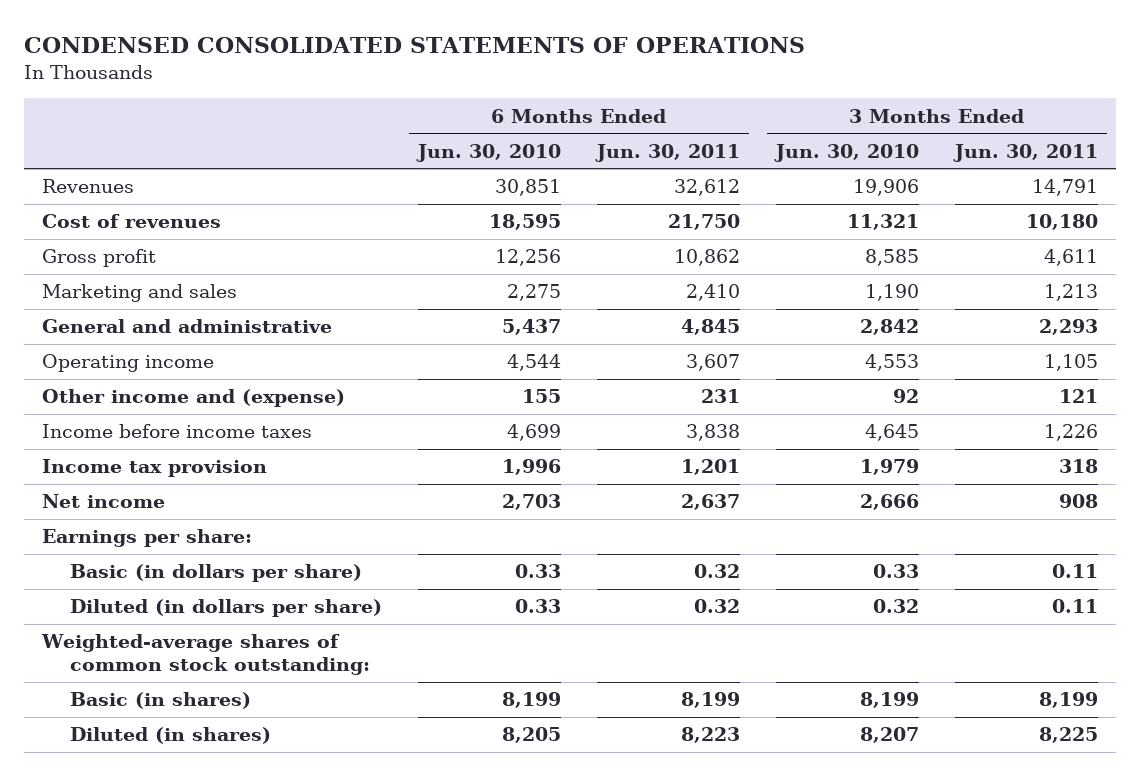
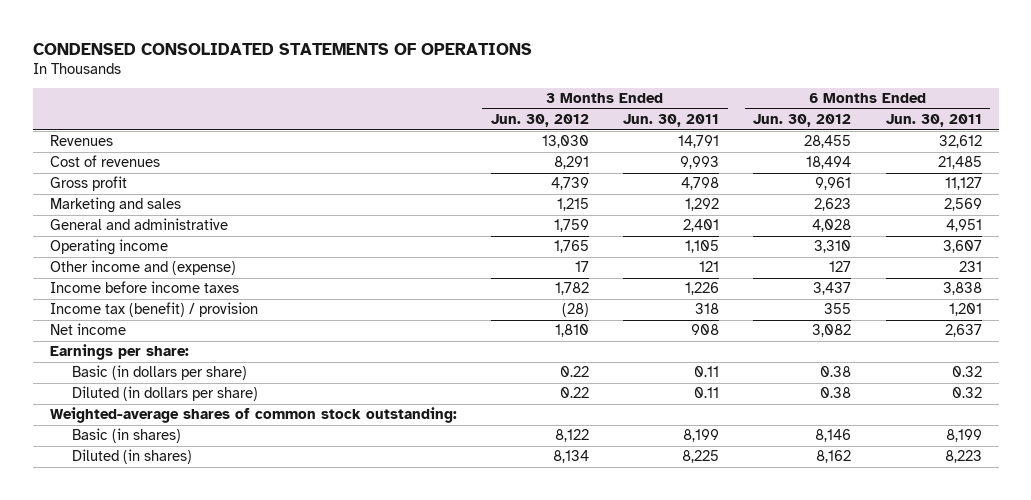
[416,143,562,162] Jun. 30, 2010 -> none
[774,143,920,162] Jun. 30, 2010 -> none
none -> [490,114,589,128] Jun. 30, 2012
none -> [753,114,852,128] Jun. 30, 2012
[668,214,741,231] 21,750 -> [937,156,982,170] 21,485
[1026,214,1099,231] 10,180 -> [680,156,720,170] 9,993
[674,249,741,267] 10,862 -> [944,177,982,191] 11,127
[1044,249,1099,267] 4,611 -> [681,177,720,191] 4,798
[686,284,741,302] 2,410 -> [943,198,982,212] 2,569
[1044,284,1099,302] 1,213 -> [685,198,720,212] 1,292
[681,319,741,336] 4,845 -> [945,219,982,233] 4,951
[1039,319,1099,336] 2,293 -> [683,219,720,233] 2,401
[41,459,267,478] Income tax provision -> [49,302,258,318] Income tax (benefit) / provision

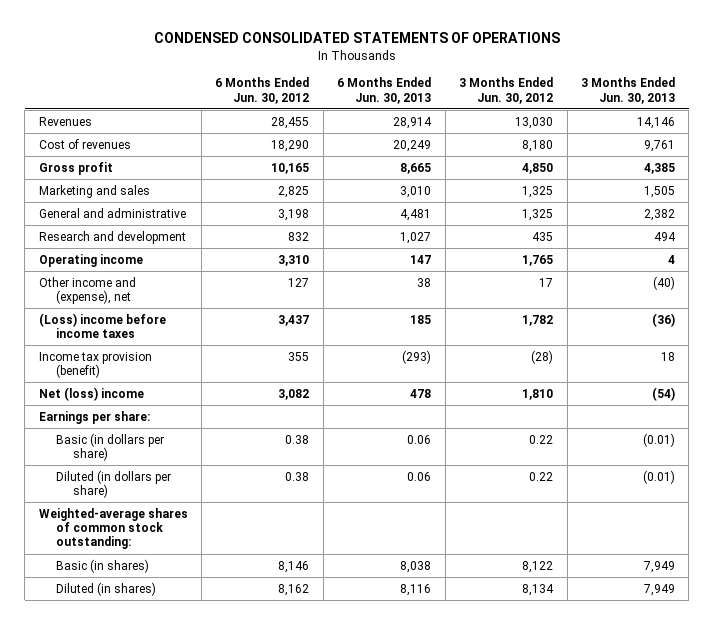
[623,114,720,128] Jun. 30, 2011 -> none
[885,114,982,128] Jun. 30, 2011 -> none
none -> [337,77,432,104] 6 Months Ended Jun. 30, 2013
none -> [580,77,675,104] 3 Months Ended Jun. 30, 2013
[553,156,589,170] 8,291 -> [522,139,554,152] 8,180
[806,156,852,170] 18,494 -> [271,139,310,152] 18,290
[550,177,589,191] 4,739 -> [522,162,554,174] 4,850
[815,177,852,191] 9,961 -> [271,162,310,174] 10,165
[556,198,589,212] 1,215 -> [522,185,554,198] 1,325
[814,198,852,212] 2,623 -> [278,185,310,198] 2,825
[553,219,589,233] 1,759 -> [522,208,554,221] 1,325
[812,219,852,233] 4,028 -> [278,208,310,221] 3,198
none -> [38,230,186,244] Research and development
[49,260,236,276] Other income and (expense) -> [38,276,136,305] Other income and (expense), net
[49,281,239,294] Income before income taxes -> [38,312,166,339] (Loss) income before income taxes
[49,302,258,318] Income tax (benefit) / provision -> [38,351,152,379] Income tax provision (benefit)
[49,323,126,336] Net income -> [38,386,144,401] Net (loss) income

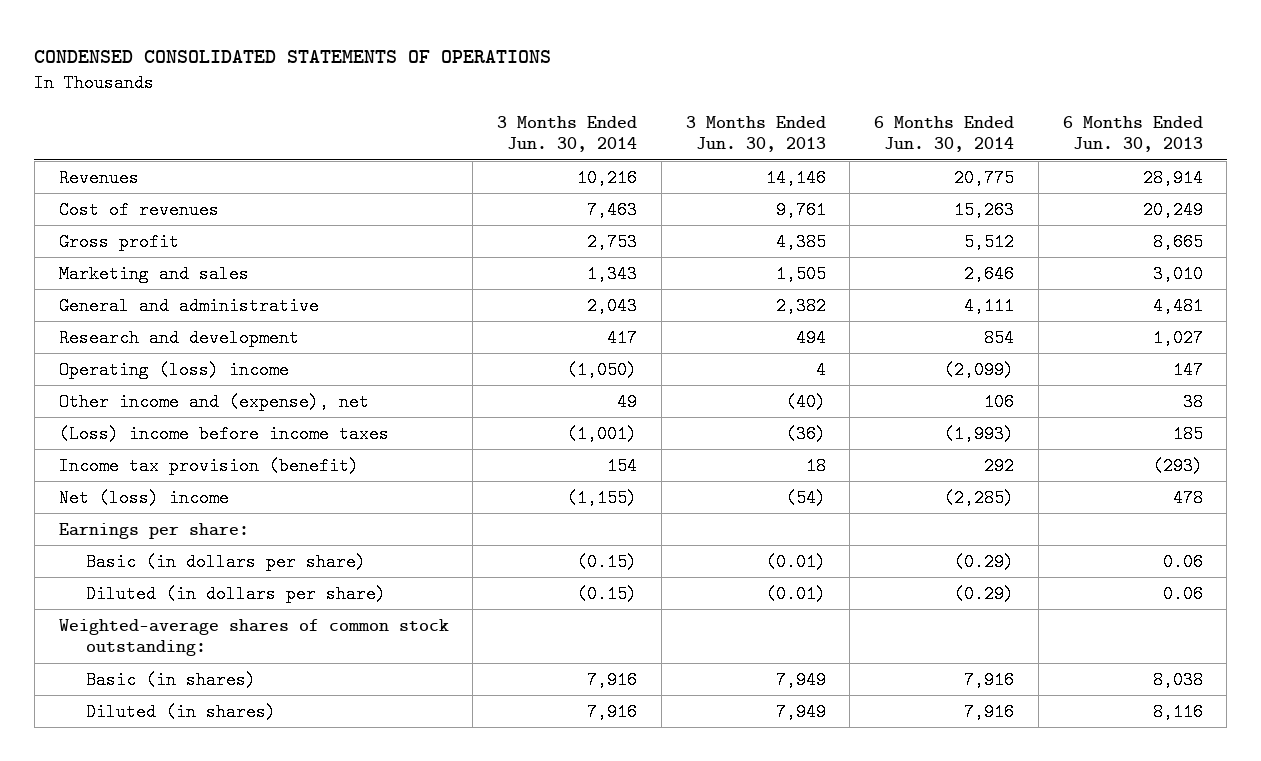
[215,77,310,104] 6 Months Ended Jun. 30, 2012 -> none
[459,77,554,104] 3 Months Ended Jun. 30, 2012 -> none
none -> [497,115,638,153] 3 Months Ended Jun. 30, 2014
none -> [874,115,1015,153] 6 Months Ended Jun. 30, 2014
[38,253,143,267] Operating income -> [58,360,289,379] Operating (loss) income

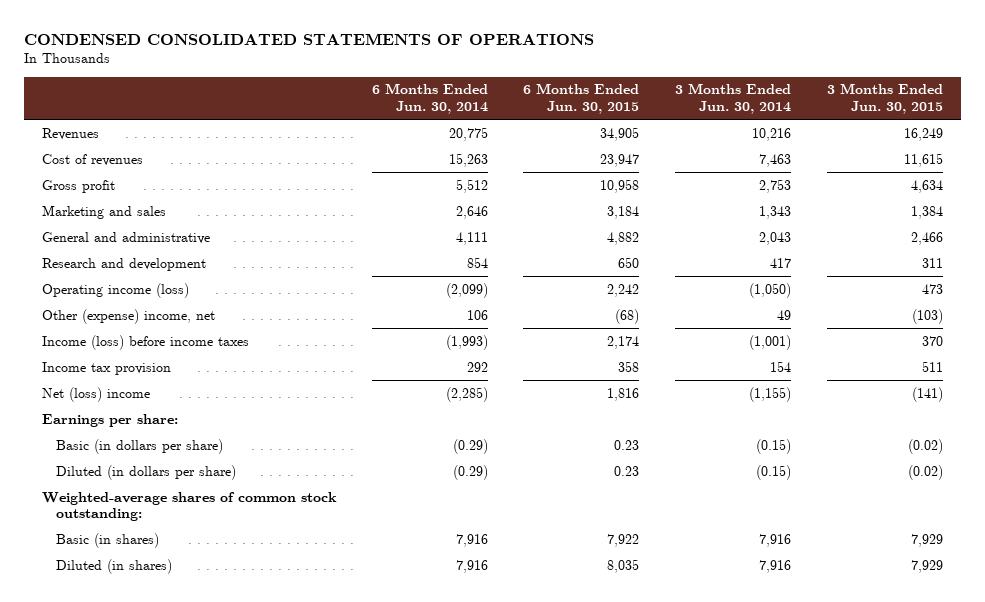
[685,115,826,153] 3 Months Ended Jun. 30, 2013 -> none
[1062,115,1203,153] 6 Months Ended Jun. 30, 2013 -> none
none -> [523,83,640,114] 6 Months Ended Jun. 30, 2015
none -> [827,83,944,114] 3 Months Ended Jun. 30, 2015
[58,360,289,379] Operating (loss) income -> [41,282,189,298] Operating income (loss)
[58,392,369,411] Other income and (expense), net -> [41,308,215,324] Other (expense) income, net
[58,424,389,443] (Loss) income before income taxes -> [41,334,249,350] Income (loss) before income taxes
[58,456,359,475] Income tax provision (benefit) -> [41,361,171,375] Income tax provision

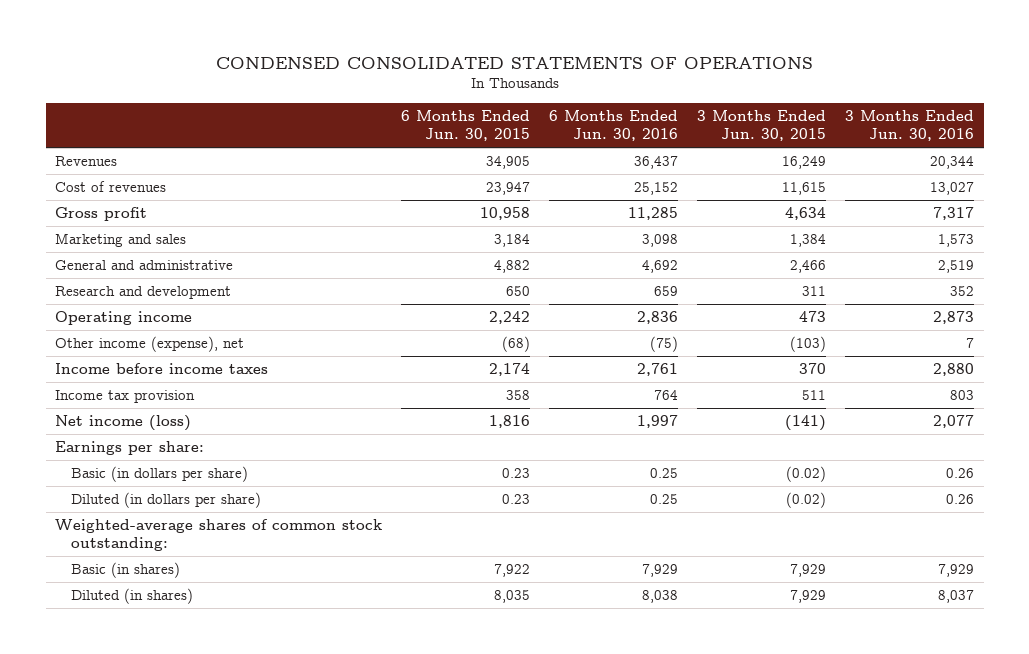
[371,83,488,114] 6 Months Ended Jun. 30, 2014 -> none
[675,83,792,114] 3 Months Ended Jun. 30, 2014 -> none
none -> [549,110,679,142] 6 Months Ended Jun. 30, 2016
none -> [845,110,975,142] 3 Months Ended Jun. 30, 2016
[41,282,189,298] Operating income (loss) -> [55,311,193,326] Operating income
[41,308,215,324] Other (expense) income, net -> [55,336,245,353] Other income (expense), net
[41,334,249,350] Income (loss) before income taxes -> [55,363,269,375] Income before income taxes
[41,386,150,402] Net (loss) income -> [55,415,192,432] Net income (loss)

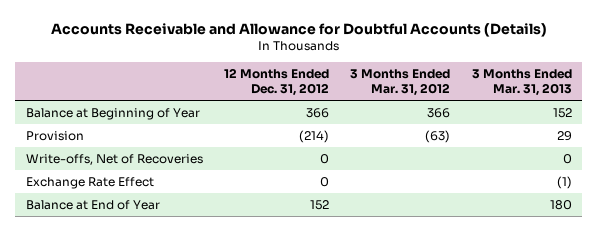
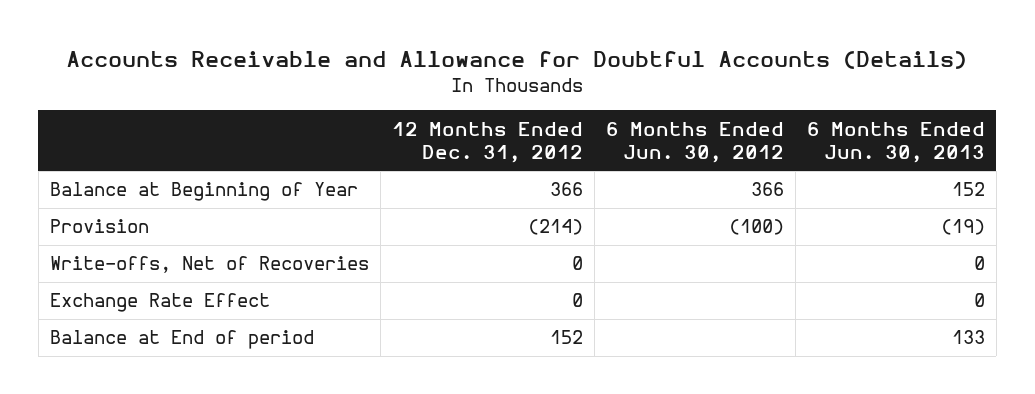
[350,69,451,97] 3 Months Ended Mar. 31, 2012 -> none
[471,69,572,97] 3 Months Ended Mar. 31, 2013 -> none
none -> [605,121,784,164] 6 Months Ended Jun. 30, 2012
none -> [806,121,985,164] 6 Months Ended Jun. 30, 2013
[25,199,160,210] Balance at End of Year -> [49,330,314,350] Balance at End of period

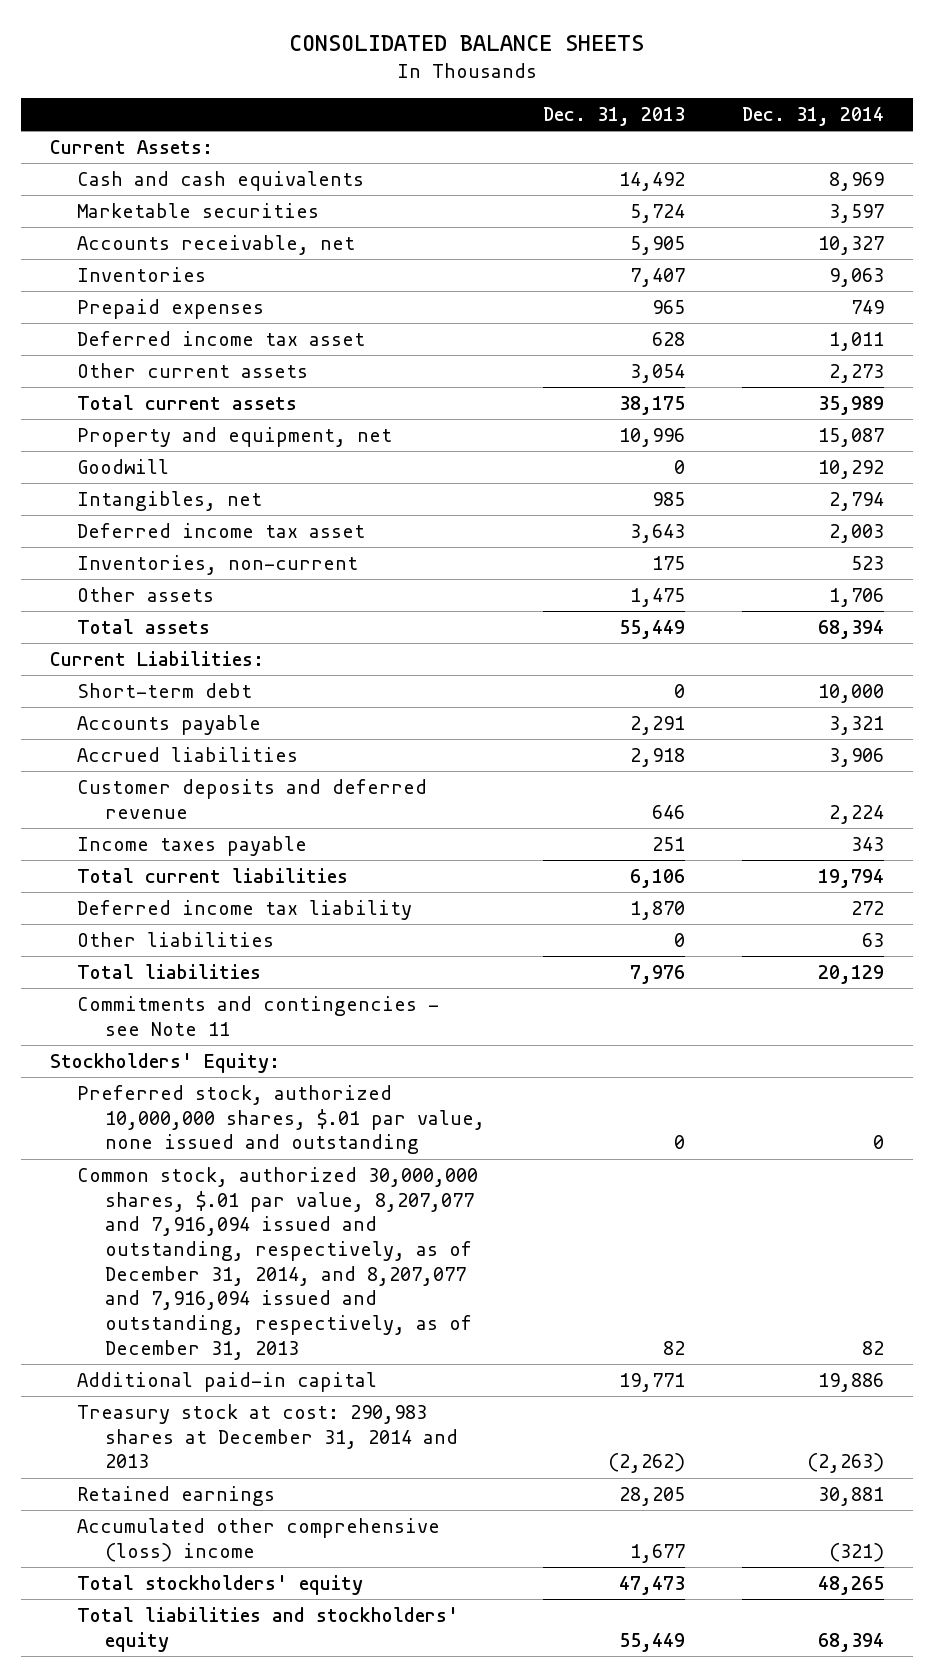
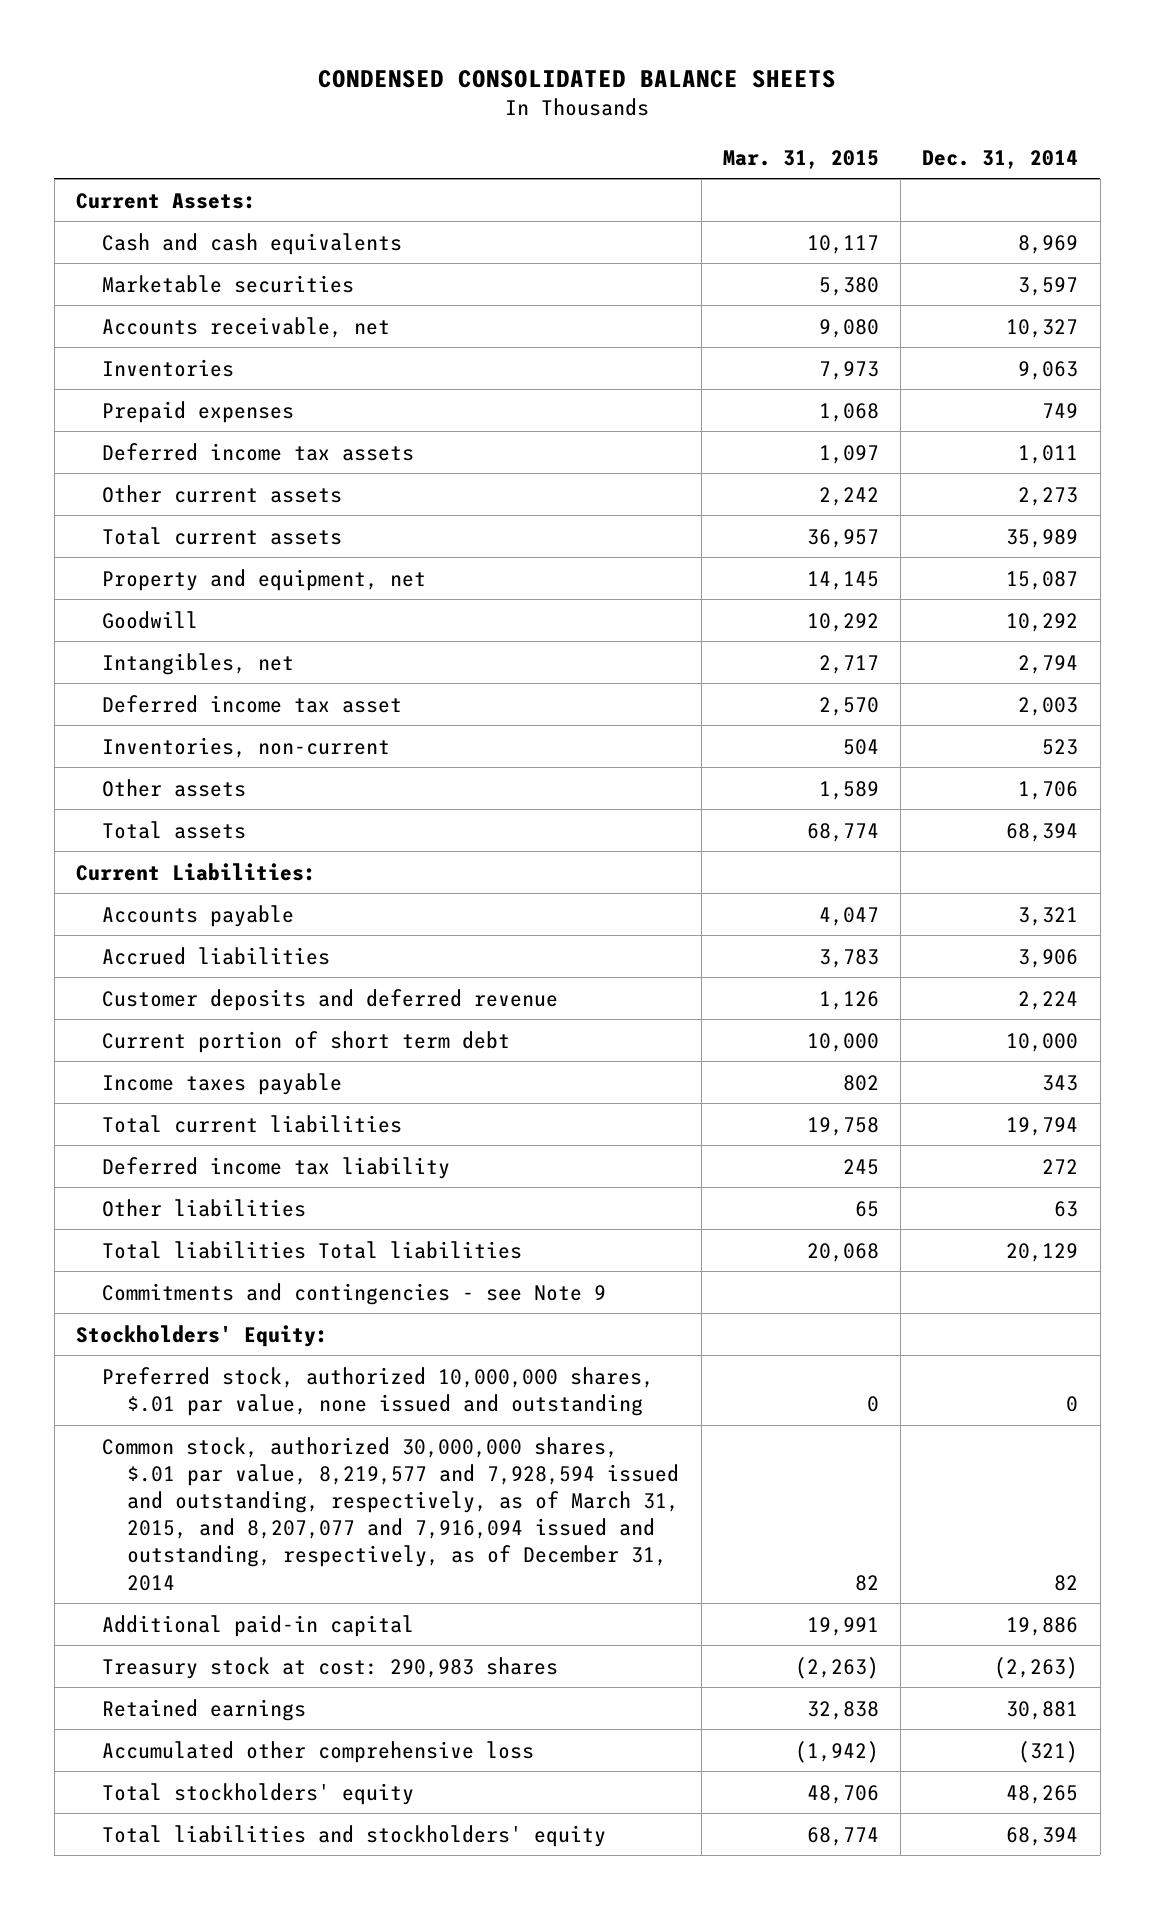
[288,35,644,52] CONSOLIDATED BALANCE SHEETS -> [318,69,837,88] CONDENSED CONSOLIDATED BALANCE SHEETS
[542,106,685,126] Dec. 31, 2013 -> none
none -> [722,149,879,169] Mar. 31, 2015
[77,330,366,346] Deferred income tax asset -> [101,442,414,461] Deferred income tax assets
[77,682,253,698] Short-term debt -> none
none -> [101,1030,510,1053] Current portion of short term debt
[77,963,262,979] Total liabilities -> [101,1240,522,1259] Total liabilities Total liabilities
[77,995,440,1036] Commitments and contingencies - see Note 11 -> [101,1282,606,1305] Commitments and contingencies - see Note 9
[77,1166,479,1360] Common stock, authorized 30,000,000 shares, $.01 par value, 8,207,077 and 7,916,094 issued and outstanding, respectively, as of December 31, 2014, and 8,207,077 and 7,916,094 issued and outstanding, respectively, as of December 31, 2013 -> [101,1436,680,1591] Common stock, authorized 30,000,000 shares, $.01 par value, 8,219,577 and 7,928,594 issued and outstanding, respectively, as of March 31, 2015, and 8,207,077 and 7,916,094 issued and outstanding, respectively, as of December 31, 2014
[77,1403,458,1469] Treasury stock at cost: 290,983 shares at December 31, 2014 and 2013 -> [101,1656,558,1679] Treasury stock at cost: 290,983 shares
[77,1517,441,1562] Accumulated other comprehensive (loss) income -> [101,1740,534,1763] Accumulated other comprehensive loss

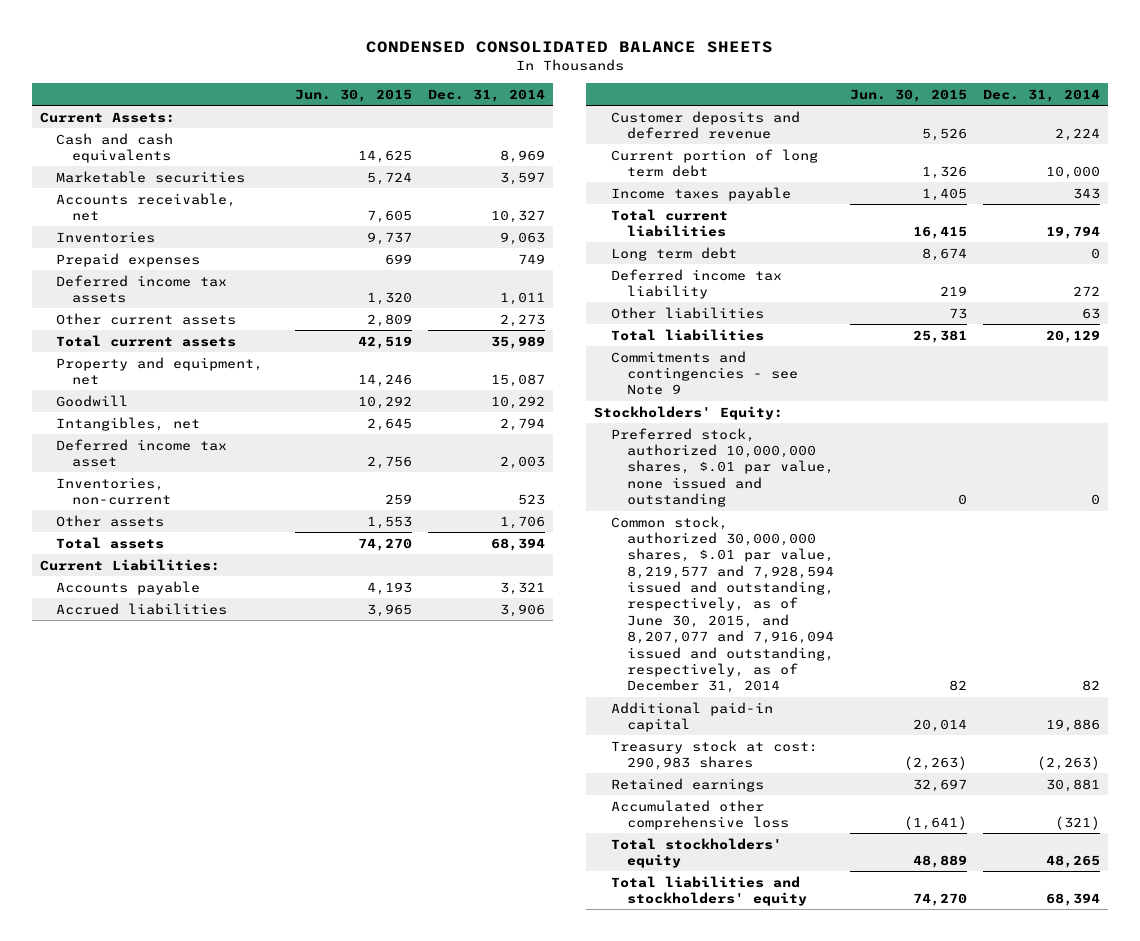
[722,149,879,169] Mar. 31, 2015 -> none
none -> [295,88,413,102] Jun. 30, 2015
[101,1030,510,1053] Current portion of short term debt -> [610,148,818,178] Current portion of long term debt
none -> [610,246,737,261] Long term debt
[101,1240,522,1259] Total liabilities Total liabilities -> [610,328,764,341] Total liabilities
[101,1436,680,1591] Common stock, authorized 30,000,000 shares, $.01 par value, 8,219,577 and 7,928,594 issued and outstanding, respectively, as of March 31, 2015, and 8,207,077 and 7,916,094 issued and outstanding, respectively, as of December 31, 2014 -> [610,515,835,694] Common stock, authorized 30,000,000 shares, $.01 par value, 8,219,577 and 7,928,594 issued and outstanding, respectively, as of June 30, 2015, and 8,207,077 and 7,916,094 issued and outstanding, respectively, as of December 31, 2014

